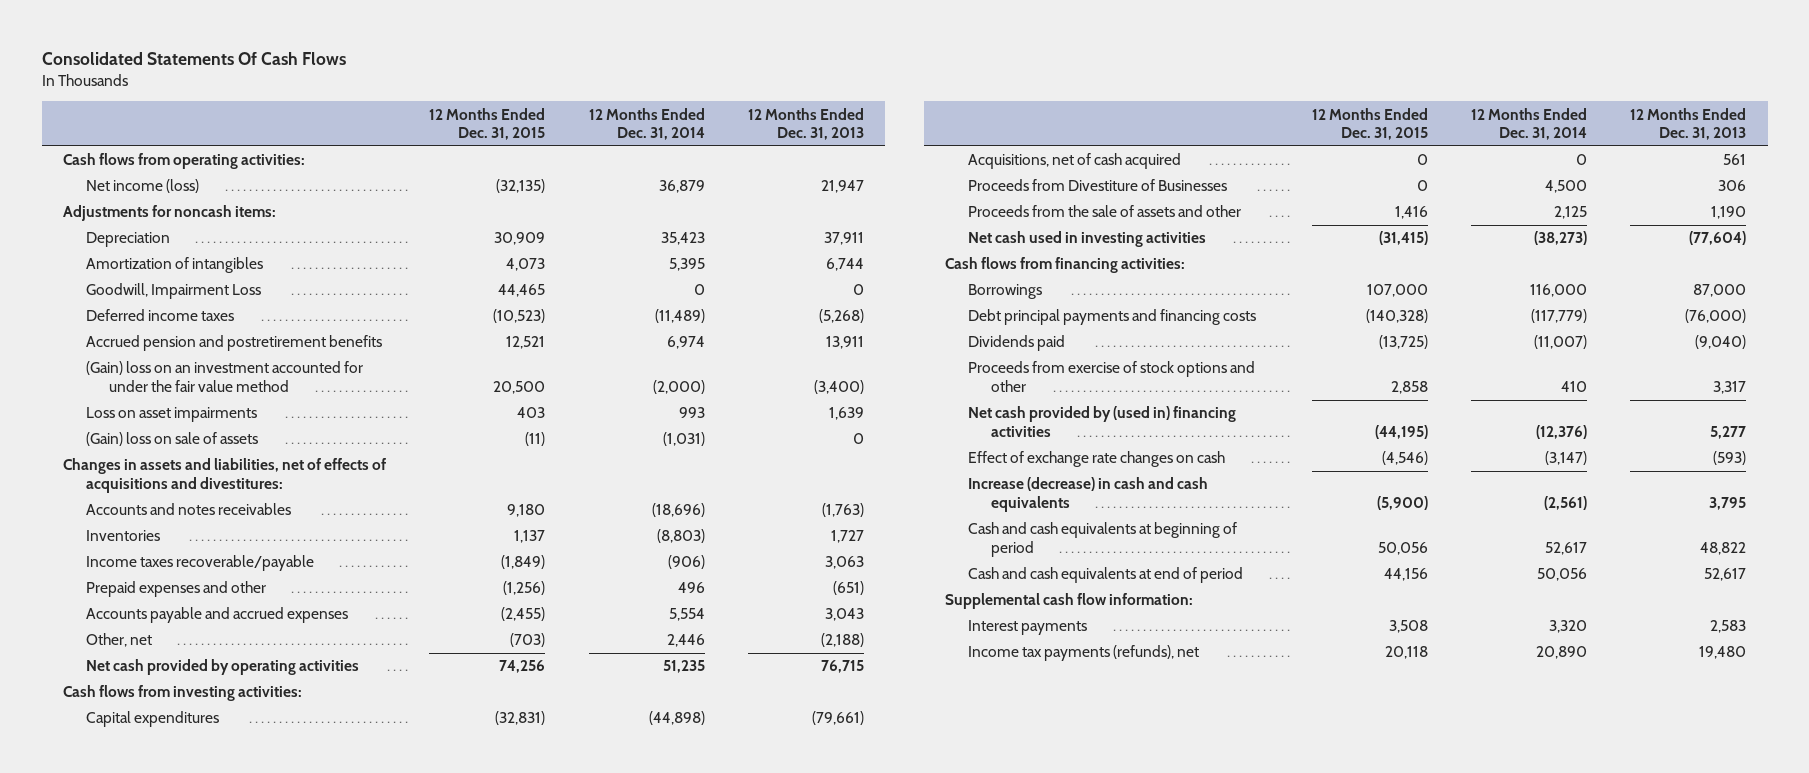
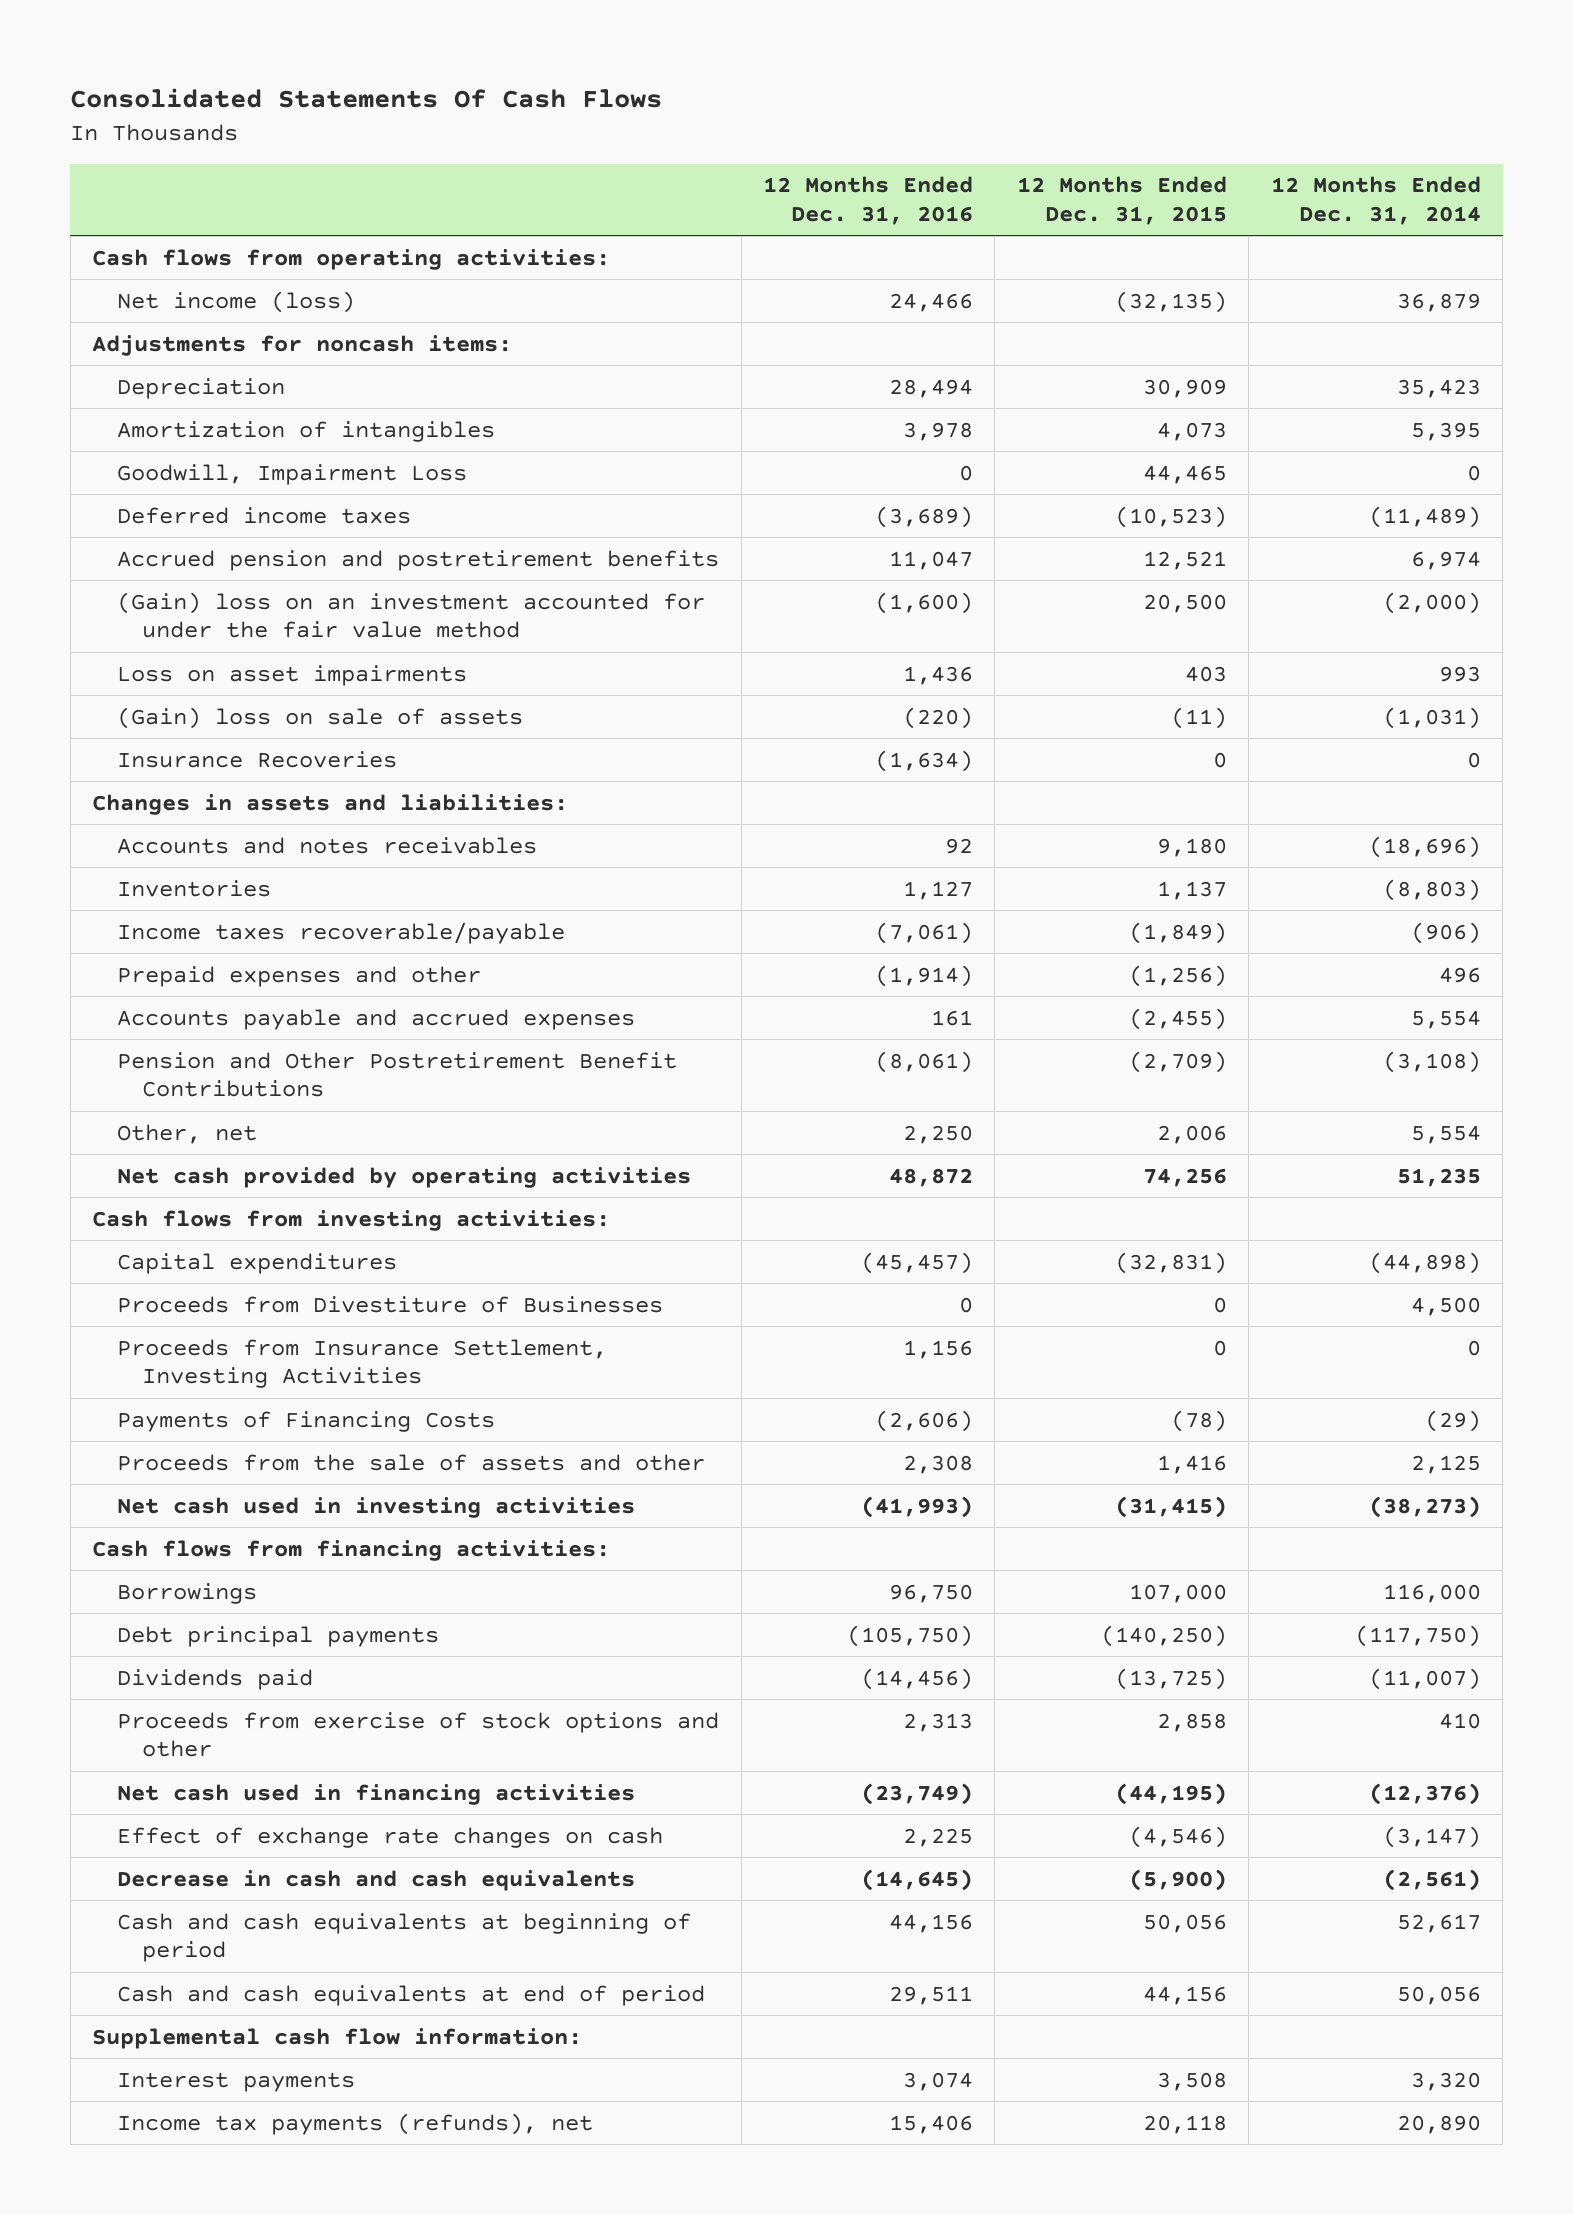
[747,107,864,141] 12 Months Ended Dec. 31, 2013 -> none
none -> [763,176,974,225] 12 Months Ended Dec. 31, 2016
none -> [117,750,398,768] Insurance Recoveries
[63,458,387,493] Changes in assets and liabilities, net of effects of acquisitions and divestitures: -> [92,793,569,815] Changes in assets and liabilities:
none -> [117,1051,678,1098] Pension and Other Postretirement Benefit Contributions
[510,633,546,648] (703) -> [1156,1124,1227,1144] 2,006
[666,634,705,648] 2,446 -> [1410,1124,1481,1144] 5,554
[968,153,1182,170] Acquisitions, net of cash acquired -> none
none -> [117,1338,608,1389] Proceeds from Insurance Settlement, Investing Activities
none -> [117,1410,496,1432] Payments of Financing Costs
[968,309,1257,326] Debt principal payments and financing costs -> [117,1625,440,1647] Debt principal payments
[1365,309,1428,324] (140,328) -> [1100,1624,1227,1647] (140,250)
[1530,309,1587,324] (117,779) -> [1354,1624,1481,1647] (117,750)
[968,406,1237,437] Net cash provided by (used in) financing activities -> [117,1783,636,1805] Net cash used in financing activities
[968,477,1209,512] Increase (decrease) in cash and cash equivalents -> [117,1869,636,1891] Decrease in cash and cash equivalents

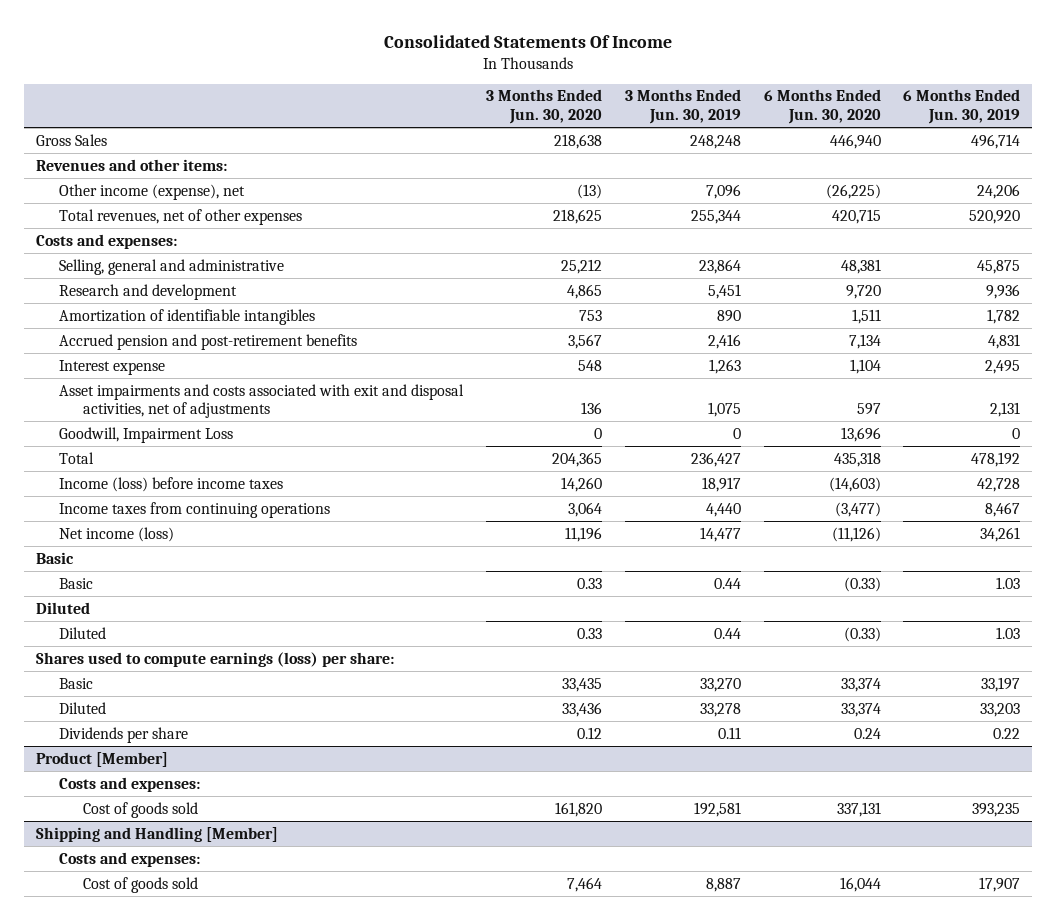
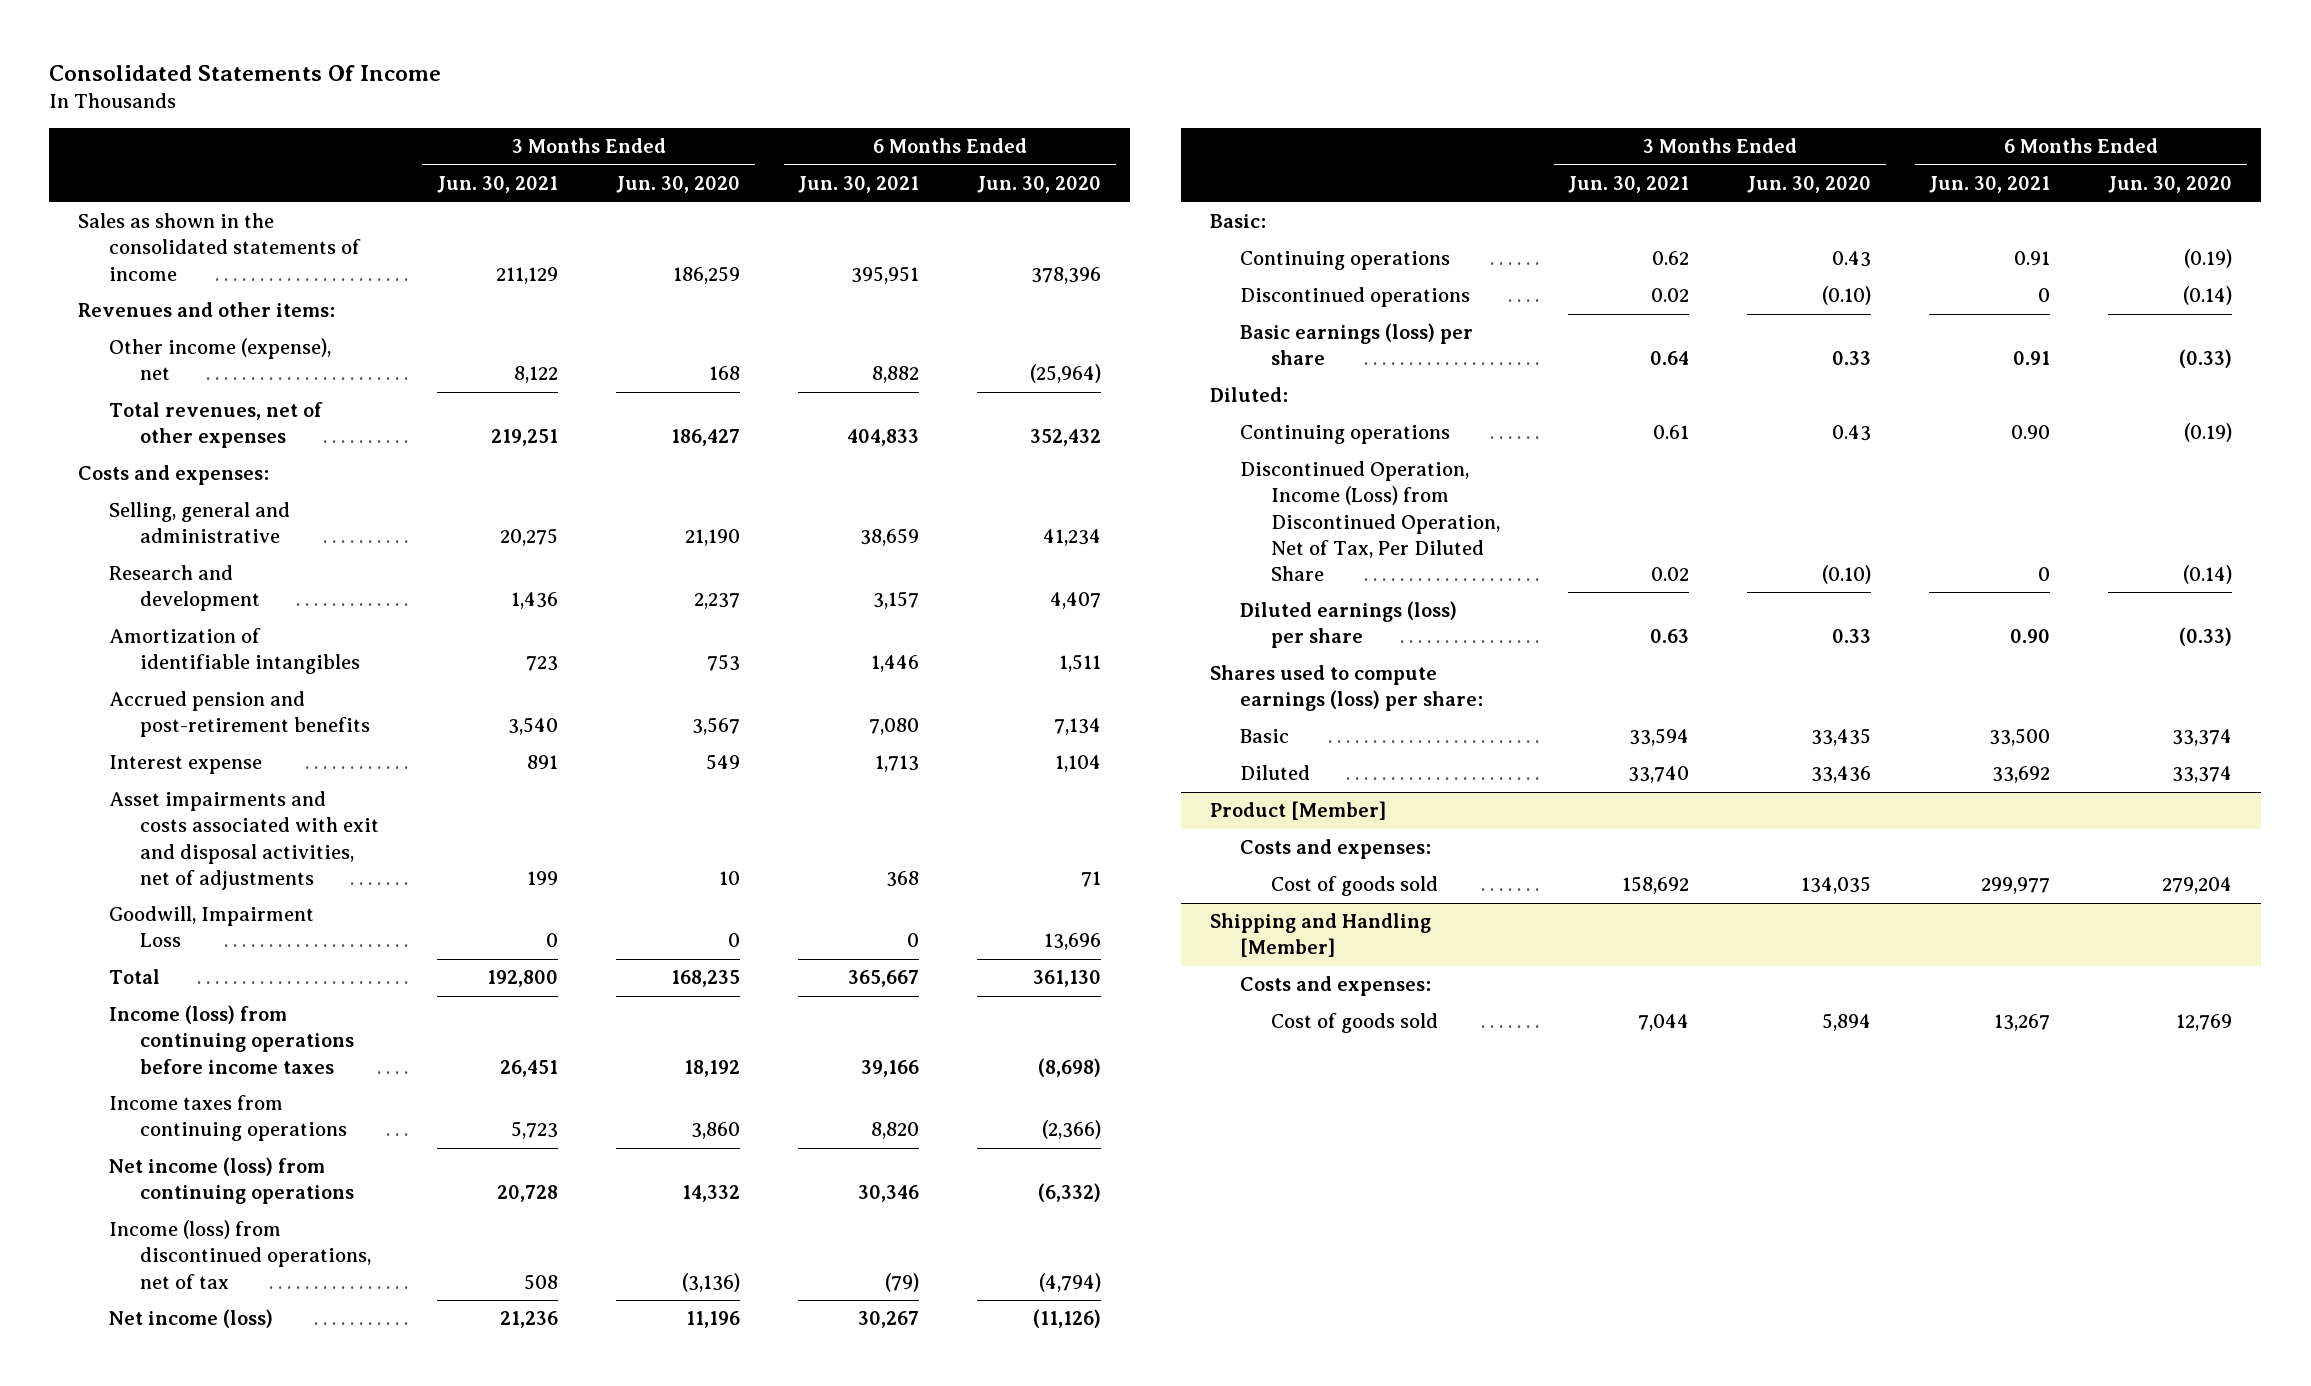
[624,89,741,124] 3 Months Ended Jun. 30, 2019 -> none
[903,89,1021,124] 6 Months Ended Jun. 30, 2019 -> none
none -> [436,176,558,194] Jun. 30, 2021
none -> [798,176,920,194] Jun. 30, 2021
[35,133,107,146] Gross Sales -> none
none -> [78,213,362,281] Sales as shown in the consolidated statements of income
[577,183,603,199] (13) -> [709,366,741,381] 168
[825,183,881,199] (26,225) -> [1030,364,1102,384] (25,964)
[553,208,603,224] 218,625 -> [671,429,741,447] 186,427
[831,208,881,224] 420,715 -> [1030,429,1102,447] 352,432
[561,258,603,274] 25,212 -> [685,529,741,547] 21,190
[840,258,881,274] 48,381 -> [1043,529,1102,547] 41,234
[567,283,603,299] 4,865 -> [694,593,741,610] 2,237
[845,284,881,299] 9,720 -> [1050,592,1102,610] 4,407
[578,359,603,371] 548 -> [706,754,741,771] 549
[581,402,603,415] 136 -> [719,870,741,885] 10
[856,403,881,416] 597 -> [1081,870,1102,887] 71
[552,451,603,467] 204,365 -> [671,970,741,988] 168,235
[833,451,881,467] 435,318 -> [1033,970,1102,988] 361,130
[59,476,284,492] Income (loss) before income taxes -> [109,1005,354,1074] Income (loss) from continuing operations before income taxes
[561,476,603,492] 14,260 -> [684,1059,741,1077] 18,192
[828,476,881,492] (14,603) -> [1038,1057,1102,1077] (8,698)
[568,501,603,517] 3,064 -> [691,1122,741,1140] 3,860
[834,501,881,517] (3,477) -> [1042,1120,1102,1140] (2,366)
none -> [109,1157,354,1205] Net income (loss) from continuing operations
none -> [109,1220,371,1289] Income (loss) from discontinued operations, net of tax
[35,551,74,564] Basic -> [1209,214,1266,229] Basic:
none -> [1240,251,1451,271] Continuing operations
none -> [1240,287,1471,308] Discontinued operations
[59,577,94,589] Basic -> [1240,323,1474,366] Basic earnings (loss) per share
[35,601,90,614] Diluted -> [1209,387,1288,403] Diluted:
none -> [1240,425,1451,445] Continuing operations
none -> [1240,461,1501,581] Discontinued Operation, Income (Loss) from Discontinued Operation, Net of Tax, Per Diluted Share
[59,626,107,639] Diluted -> [1240,601,1458,649] Diluted earnings (loss) per share
[59,726,189,743] Dividends per share -> none
[555,801,603,817] 161,820 -> [1801,876,1872,895] 134,035
[836,801,881,817] 337,131 -> [2162,877,2233,895] 279,204
[567,876,603,892] 7,464 -> [1822,1013,1872,1032] 5,894
[839,876,881,892] 16,044 -> [2176,1014,2233,1032] 12,769

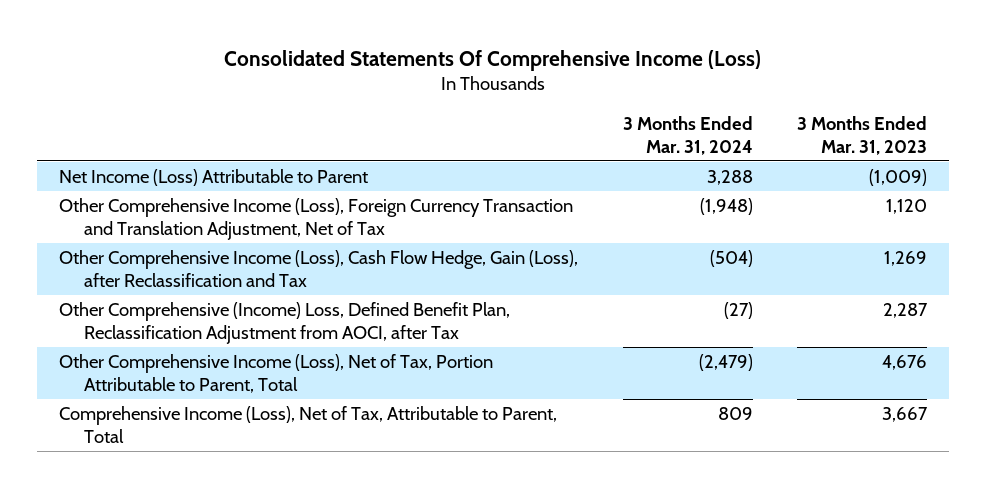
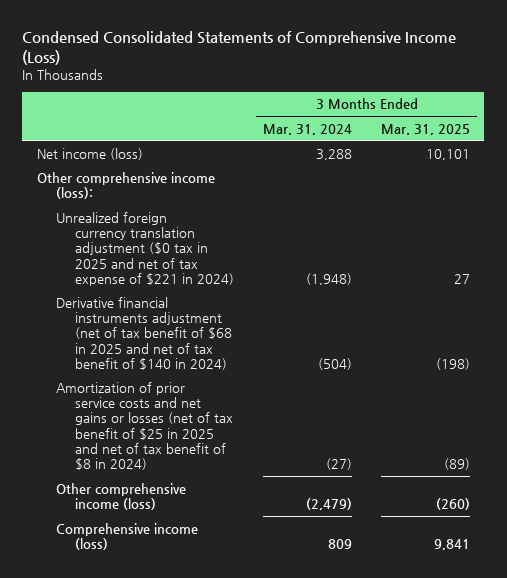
[224,49,762,71] Consolidated Statements Of Comprehensive Income (Loss) -> [22,30,457,65] Condensed Consolidated Statements of Comprehensive Income (Loss)
[796,115,927,155] 3 Months Ended Mar. 31, 2023 -> none
none -> [381,123,471,135] Mar. 31, 2025
[59,249,579,287] Other Comprehensive Income (Loss), Cash Flow Hedge, Gain (Loss), after Reclassification and Tax -> none
[59,168,369,186] Net Income (Loss) Attributable to Parent -> [36,147,143,160] Net income (loss)
none -> [36,171,215,199] Other comprehensive income (loss):
[59,197,574,240] Other Comprehensive Income (Loss), Foreign Currency Transaction and Translation Adjustment, Net of Tax -> [56,211,235,286] Unrealized foreign currency translation adjustment ($0 tax in 2025 and net of tax expense of $221 in 2024)
none -> [56,296,233,370] Derivative financial instruments adjustment (net of tax benefit of $68 in 2025 and net of tax benefit of $140 in 2024)
[59,301,511,344] Other Comprehensive (Income) Loss, Defined Benefit Plan, Reclassification Adjustment from AOCI, after Tax -> [56,381,234,471] Amortization of prior service costs and net gains or losses (net of tax benefit of $25 in 2025 and net of tax benefit of $8 in 2024)
[59,353,494,393] Other Comprehensive Income (Loss), Net of Tax, Portion Attributable to Parent, Total -> [56,482,187,510] Other comprehensive income (loss)
[59,405,558,443] Comprehensive Income (Loss), Net of Tax, Attributable to Parent, Total -> [56,522,199,550] Comprehensive income (loss)

